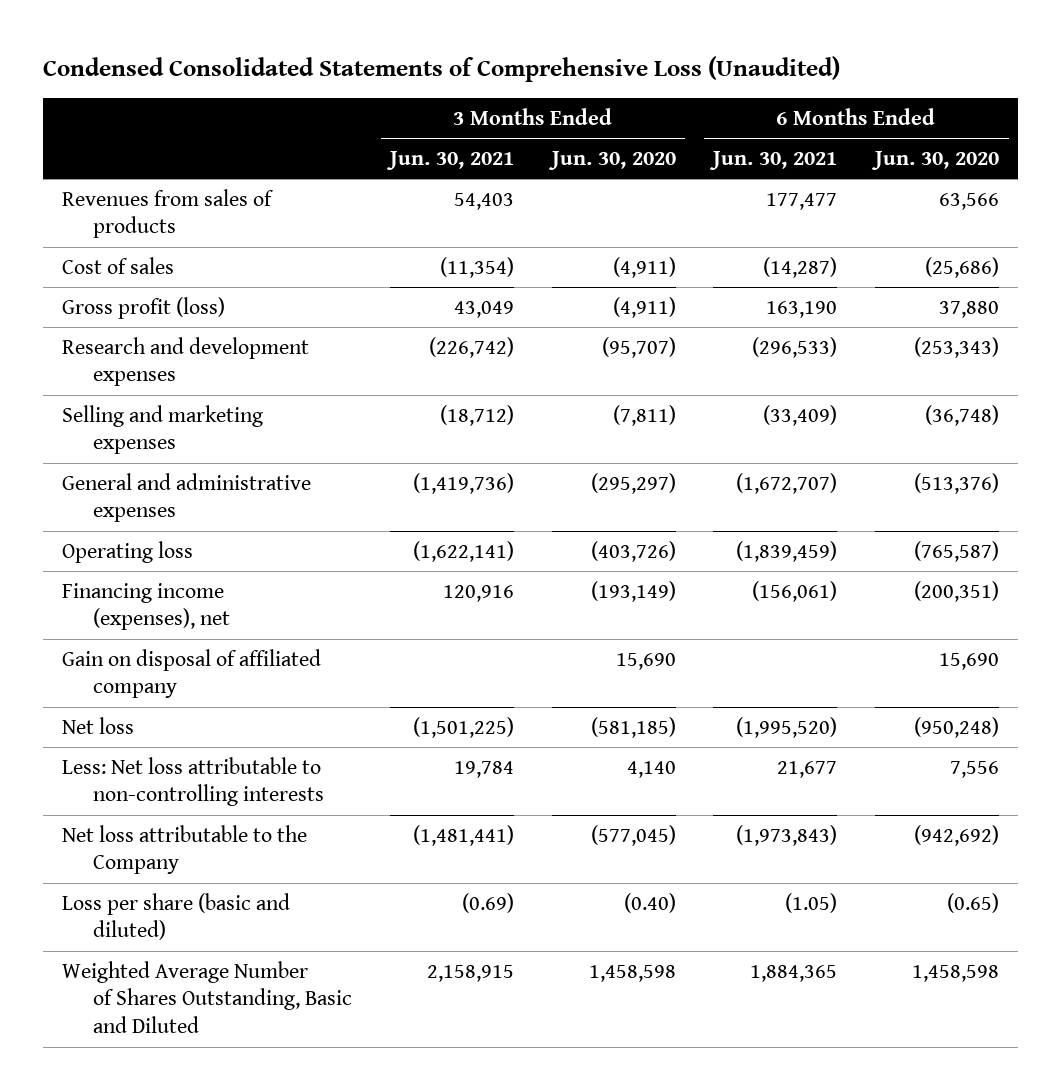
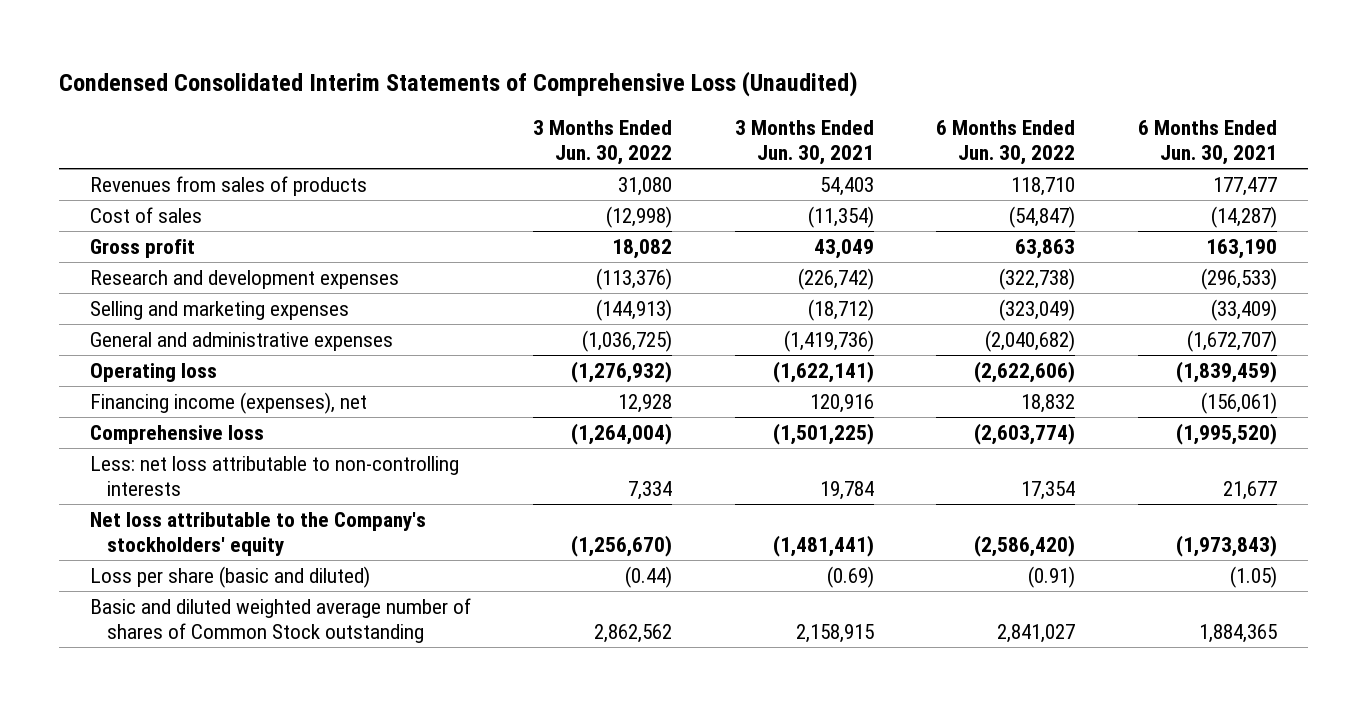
[43,56,841,83] Condensed Consolidated Statements of Comprehensive Loss (Unaudited) -> [58,71,858,98] Condensed Consolidated Interim Statements of Comprehensive Loss (Unaudited)
[547,150,676,170] Jun. 30, 2020 -> none
[871,150,1000,170] Jun. 30, 2020 -> none
none -> [533,120,673,166] 3 Months Ended Jun. 30, 2022
none -> [936,120,1076,166] 6 Months Ended Jun. 30, 2022
[62,296,226,319] Gross profit (loss) -> [89,238,195,258] Gross profit
[62,648,322,699] Gain on disposal of affiliated company -> none
[62,716,135,734] Net loss -> [89,424,264,444] Comprehensive loss
[62,756,325,807] Less: Net loss attributable to non-controlling interests -> [89,455,459,497] Less: net loss attributable to non-controlling interests
[62,824,308,875] Net loss attributable to the Company -> [89,511,426,557] Net loss attributable to the Company's stockholders' equity
[62,960,353,1034] Weighted Average Number of Shares Outstanding, Basic and Diluted -> [89,597,471,644] Basic and diluted weighted average number of shares of Common Stock outstanding

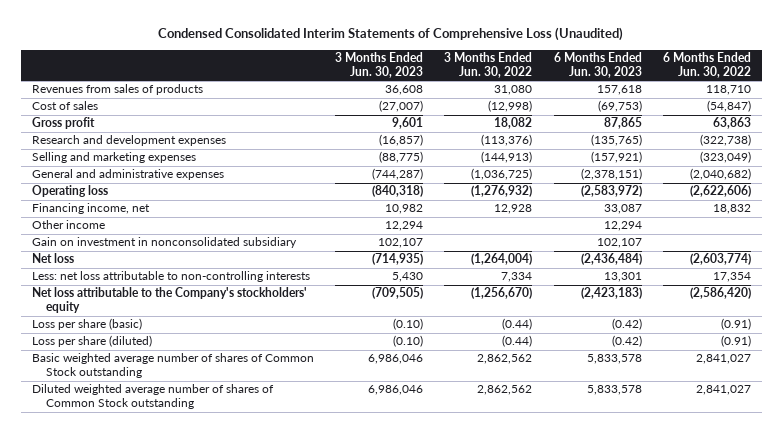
[734,120,874,166] 3 Months Ended Jun. 30, 2021 -> none
[1137,120,1277,166] 6 Months Ended Jun. 30, 2021 -> none
none -> [334,52,423,79] 3 Months Ended Jun. 30, 2023
none -> [553,52,642,79] 6 Months Ended Jun. 30, 2023
[89,391,367,414] Financing income (expenses), net -> [31,203,150,215] Financing income, net
none -> [31,220,105,230] Other income
none -> [31,237,297,249] Gain on investment in nonconsolidated subsidiary
[89,424,264,444] Comprehensive loss -> [31,253,74,264] Net loss
[89,565,370,588] Loss per share (basic and diluted) -> [31,318,142,331] Loss per share (basic)
none -> [31,335,152,348] Loss per share (diluted)
[89,597,471,644] Basic and diluted weighted average number of shares of Common Stock outstanding -> [31,353,314,379] Basic weighted average number of shares of Common Stock outstanding
none -> [31,384,274,410] Diluted weighted average number of shares of Common Stock outstanding

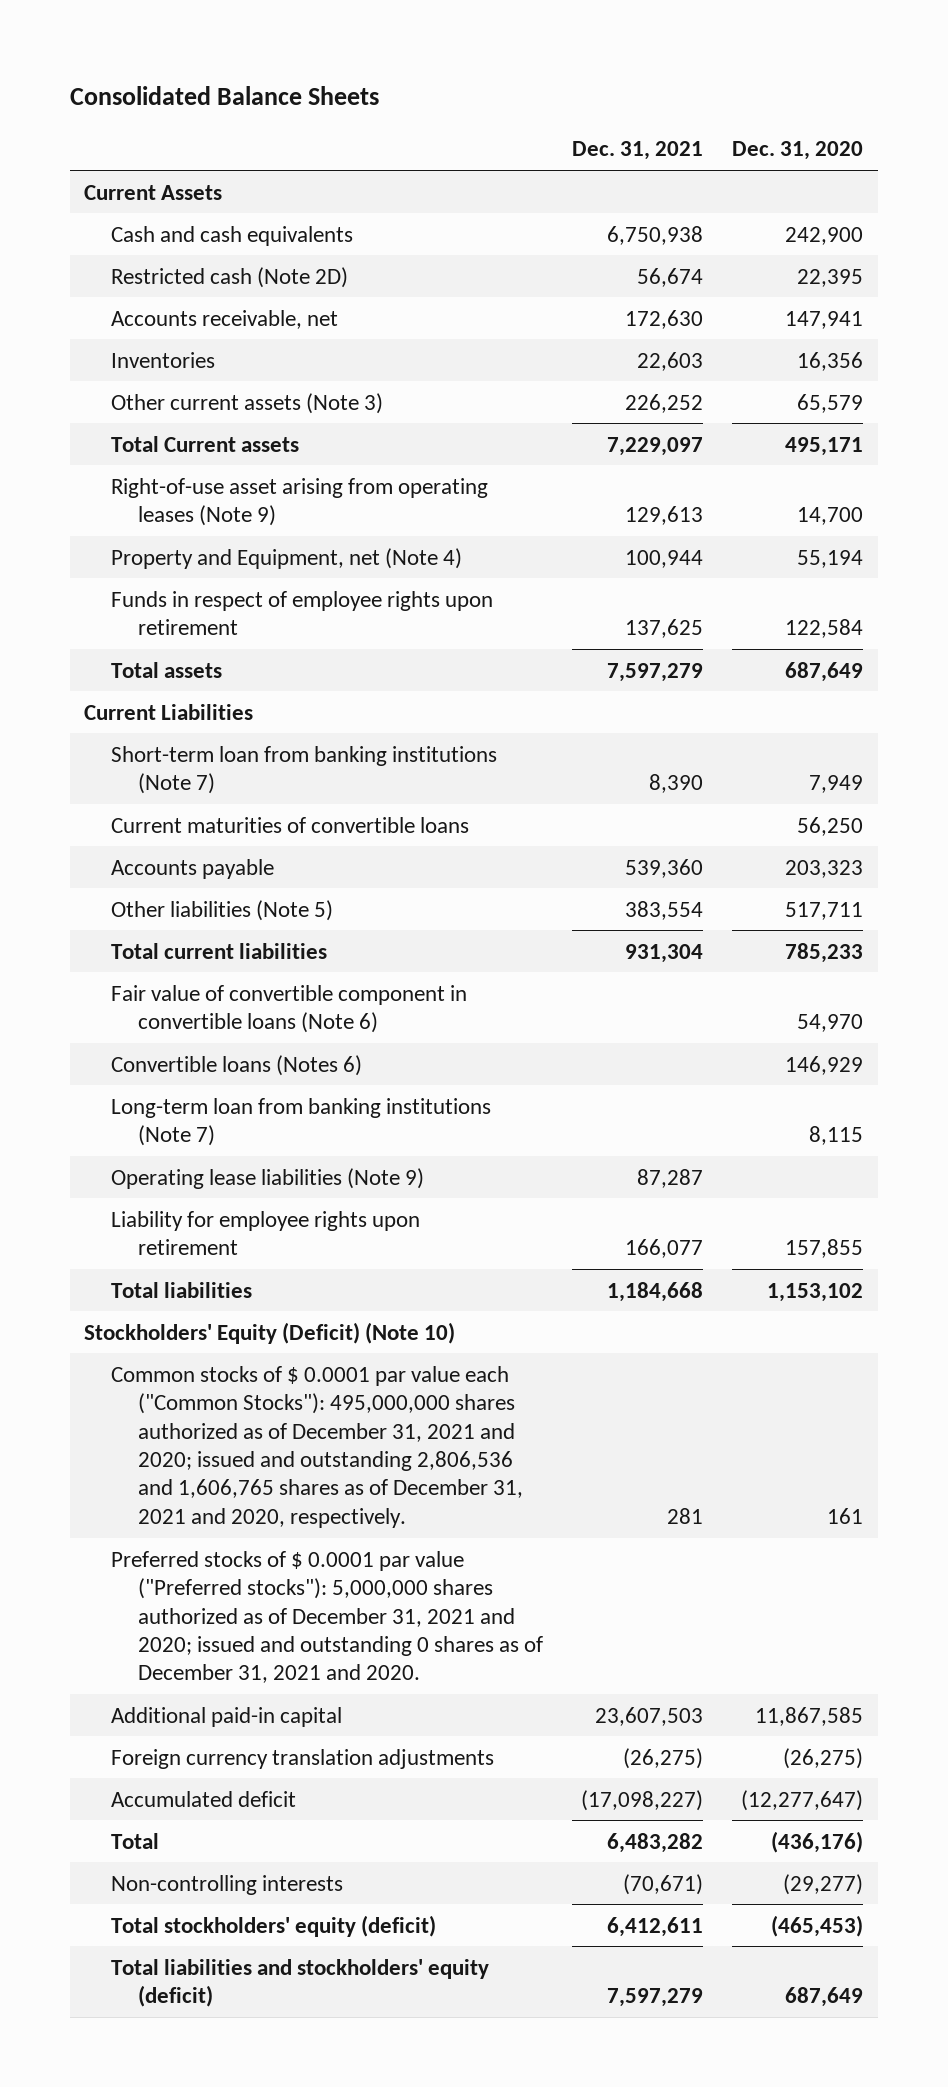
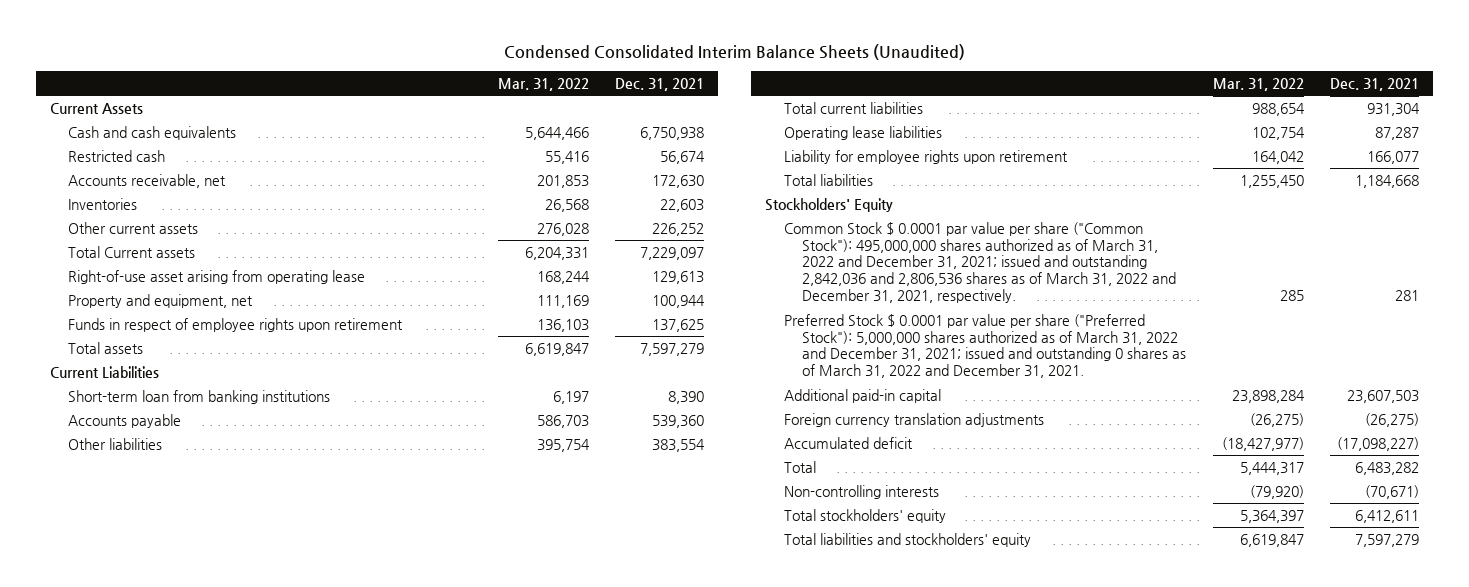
[69,86,379,106] Consolidated Balance Sheets -> [503,44,965,61] Condensed Consolidated Interim Balance Sheets (Unaudited)
[732,141,864,161] Dec. 31, 2020 -> none
none -> [497,77,589,91] Mar. 31, 2022
[111,266,349,288] Restricted cash (Note 2D) -> [68,149,166,162] Restricted cash
[111,392,384,414] Other current assets (Note 3) -> [68,221,199,234] Other current assets
[111,477,489,527] Right-of-use asset arising from operating leases (Note 9) -> [68,269,366,284] Right-of-use asset arising from operating lease
[111,547,463,569] Property and Equipment, net (Note 4) -> [68,293,254,308] Property and equipment, net
[111,816,470,833] Current maturities of convertible loans -> none
[111,745,498,795] Short-term loan from banking institutions (Note 7) -> [68,389,331,404] Short-term loan from banking institutions
[111,899,334,921] Other liabilities (Note 5) -> [68,437,163,450] Other liabilities
[111,984,468,1034] Fair value of convertible component in convertible loans (Note 6) -> none
[111,1054,363,1076] Convertible loans (Notes 6) -> none
[111,1097,492,1147] Long-term loan from banking institutions (Note 7) -> none
[111,1167,425,1189] Operating lease liabilities (Note 9) -> [783,125,942,140] Operating lease liabilities
[84,1321,456,1344] Stockholders' Equity (Deficit) (Note 10) -> [764,197,893,212] Stockholders' Equity
[111,1365,524,1528] Common stocks of $ 0.0001 par value each ("Common Stocks"): 495,000,000 shares authorized as of December 31, 2021 and 2020; issued and outstanding 2,806,536 and 1,606,765 shares as of December 31, 2021 and 2020, respectively. -> [783,221,1177,304] Common Stock $ 0.0001 par value per share ("Common Stock"): 495,000,000 shares authorized as of March 31, 2022 and December 31, 2021; issued and outstanding 2,842,036 and 2,806,536 shares as of March 31, 2022 and December 31, 2021, respectively.
[111,1550,544,1684] Preferred stocks of $ 0.0001 par value ("Preferred stocks"): 5,000,000 shares authorized as of December 31, 2021 and 2020; issued and outstanding 0 shares as of December 31, 2021 and 2020. -> [783,313,1187,379] Preferred Stock $ 0.0001 par value per share ("Preferred Stock"): 5,000,000 shares authorized as of March 31, 2022 and December 31, 2021; issued and outstanding 0 shares as of March 31, 2022 and December 31, 2021.
[111,1914,437,1937] Total stockholders' equity (deficit) -> [783,508,946,523] Total stockholders' equity
[111,1958,490,2008] Total liabilities and stockholders' equity (deficit) -> [783,532,1031,547] Total liabilities and stockholders' equity

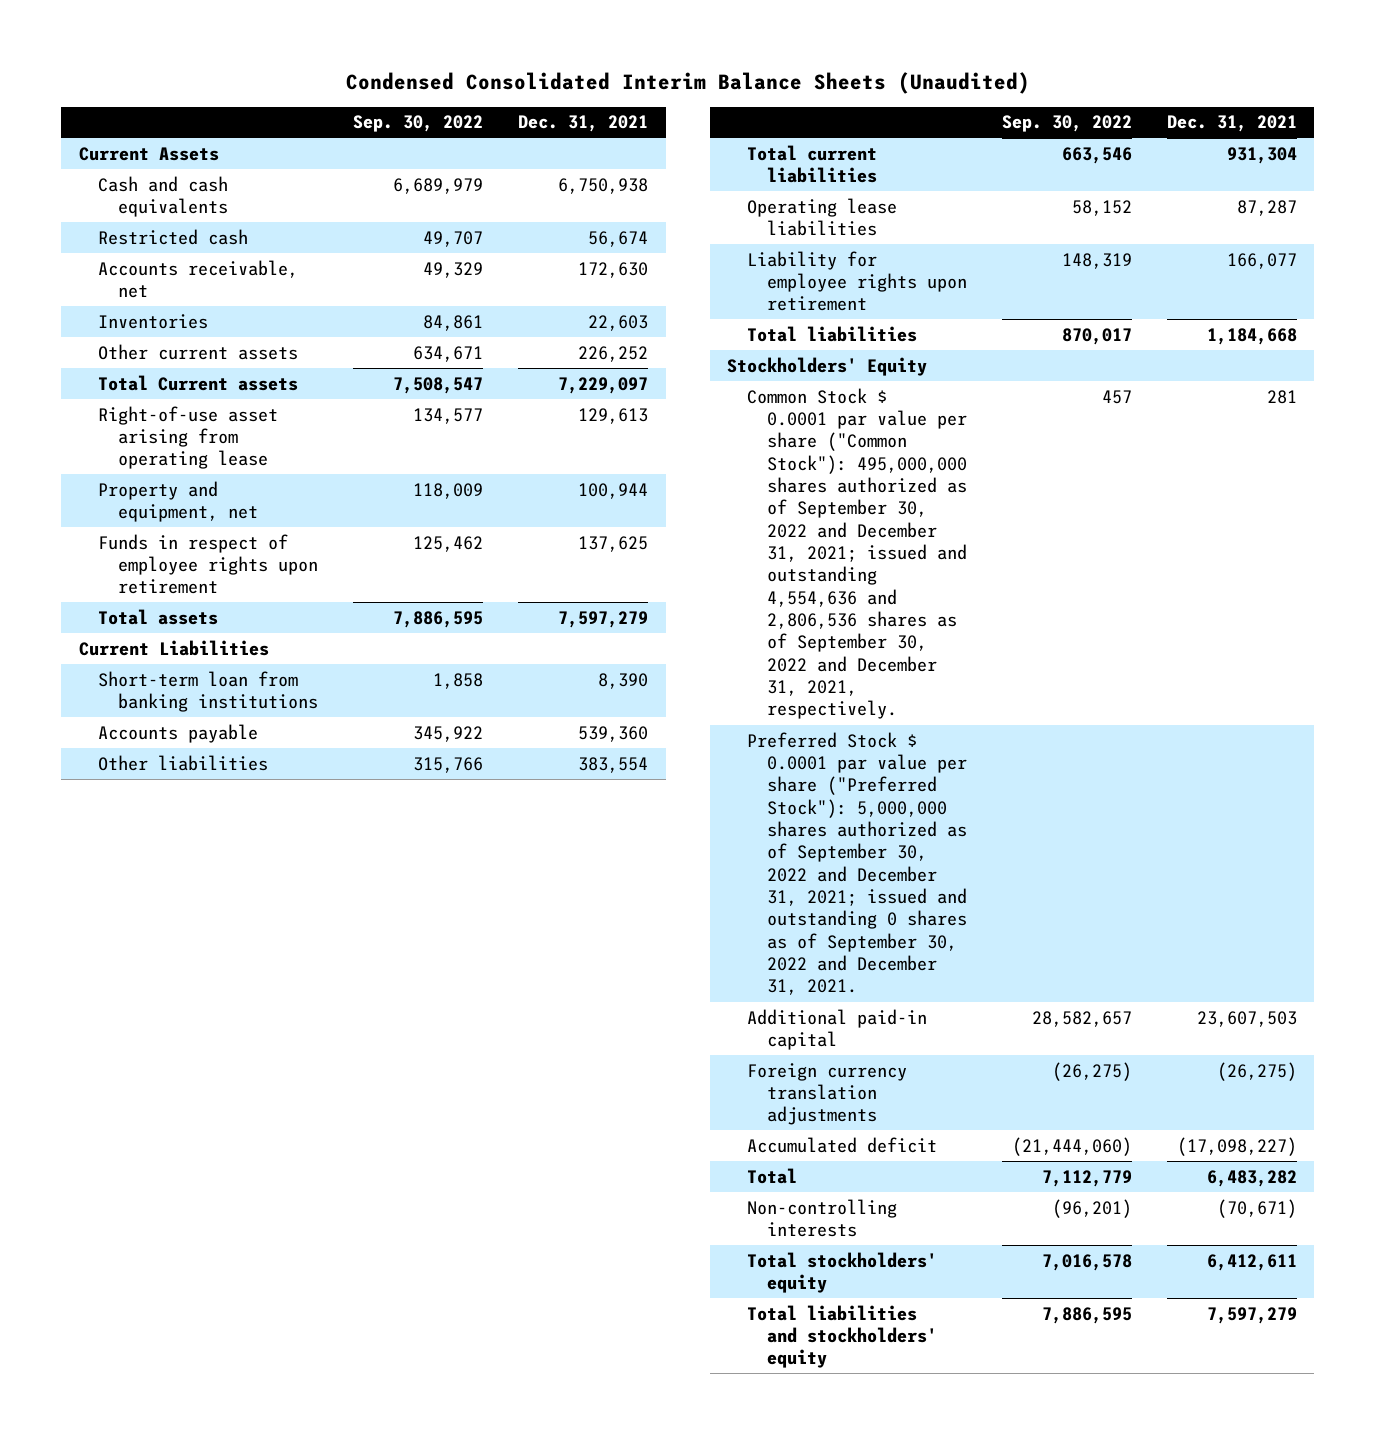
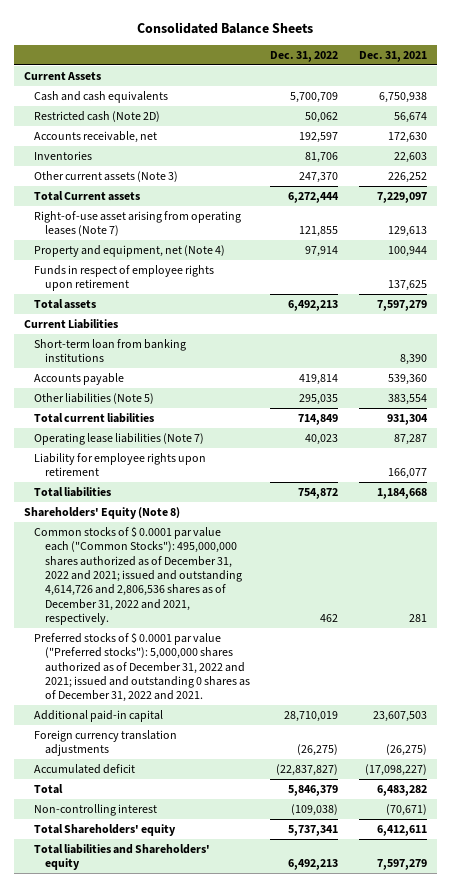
[345,71,1030,94] Condensed Consolidated Interim Balance Sheets (Unaudited) -> [137,21,314,34] Consolidated Balance Sheets
[353,115,484,133] Sep. 30, 2022 -> none
none -> [270,50,339,62] Dec. 31, 2022
[98,228,249,245] Restricted cash -> [34,111,161,123] Restricted cash (Note 2D)
[98,343,299,360] Other current assets -> [34,171,179,183] Other current assets (Note 3)
[98,405,279,470] Right-of-use asset arising from operating lease -> [34,211,242,237] Right-of-use asset arising from operating leases (Note 7)
[98,480,259,522] Property and equipment, net -> [34,245,226,258] Property and equipment, net (Note 4)
[98,754,269,771] Other liabilities -> [34,393,155,405] Other liabilities (Note 5)
[747,197,898,236] Operating lease liabilities -> [34,433,205,446] Operating lease liabilities (Note 7)
[727,356,928,376] Stockholders' Equity -> [23,507,180,520] Shareholders' Equity (Note 8)
[747,387,968,720] Common Stock $ 0.0001 par value per share ("Common Stock"): 495,000,000 shares authorized as of September 30, 2022 and December 31, 2021; issued and outstanding 4,554,636 and 2,806,536 shares as of September 30, 2022 and December 31, 2021, respectively. -> [34,527,242,626] Common stocks of $ 0.0001 par value each ("Common Stocks"): 495,000,000 shares authorized as of December 31, 2022 and 2021; issued and outstanding 4,614,726 and 2,806,536 shares as of December 31, 2022 and 2021, respectively.
[747,731,968,996] Preferred Stock $ 0.0001 par value per share ("Preferred Stock"): 5,000,000 shares authorized as of September 30, 2022 and December 31, 2021; issued and outstanding 0 shares as of September 30, 2022 and December 31, 2021. -> [34,633,250,703] Preferred stocks of $ 0.0001 par value ("Preferred stocks"): 5,000,000 shares authorized as of December 31, 2022 and 2021; issued and outstanding 0 shares as of December 31, 2022 and 2021.
[747,1198,898,1237] Non-controlling interests -> [34,804,158,817] Non-controlling interest
[747,1251,938,1293] Total stockholders' equity -> [34,824,177,837] Total Shareholders' equity
[747,1304,938,1369] Total liabilities and stockholders' equity -> [34,844,211,871] Total liabilities and Shareholders' equity

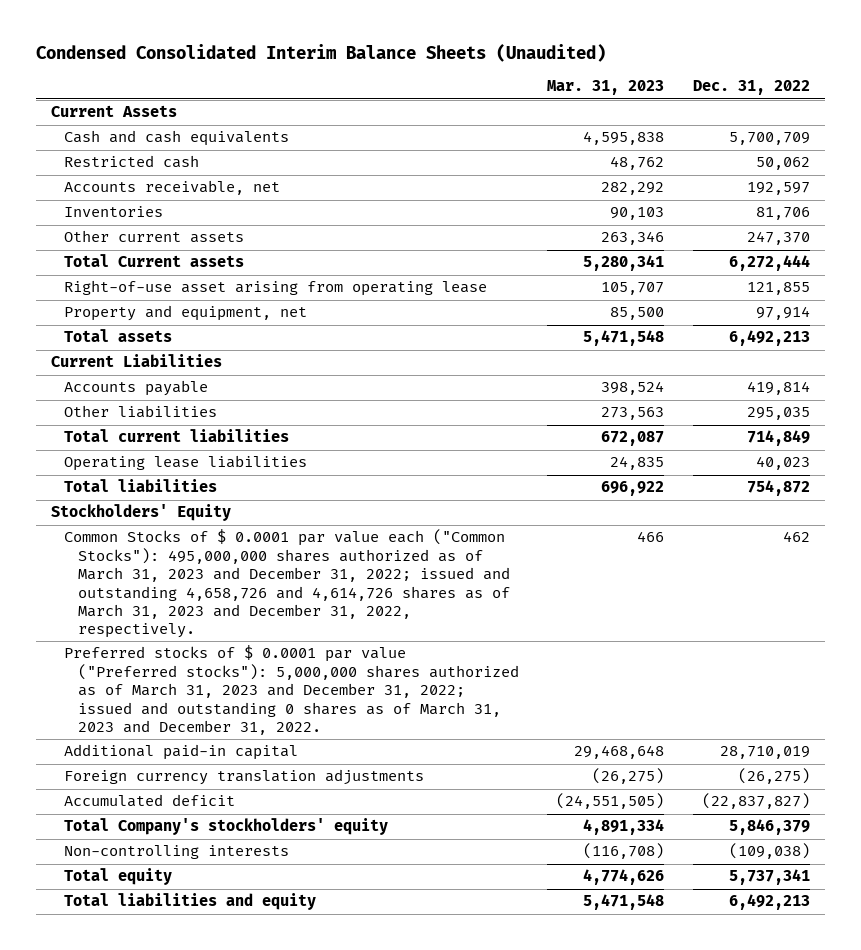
[137,21,314,34] Consolidated Balance Sheets -> [36,44,607,63] Condensed Consolidated Interim Balance Sheets (Unaudited)
[358,50,427,62] Dec. 31, 2021 -> none
none -> [547,80,665,96] Mar. 31, 2023
[34,111,161,123] Restricted cash (Note 2D) -> [64,155,200,169] Restricted cash
[34,171,179,183] Other current assets (Note 3) -> [64,230,245,244] Other current assets
[34,265,215,292] Funds in respect of employee rights upon retirement -> none
[34,211,242,237] Right-of-use asset arising from operating leases (Note 7) -> [64,280,488,297] Right-of-use asset arising from operating lease
[34,245,226,258] Property and equipment, net (Note 4) -> [64,305,308,322] Property and equipment, net
[34,339,187,363] Short-term loan from banking institutions -> none
[34,393,155,405] Other liabilities (Note 5) -> [64,405,218,419] Other liabilities
[34,453,207,477] Liability for employee rights upon retirement -> none
[34,433,205,446] Operating lease liabilities (Note 7) -> [64,455,308,472] Operating lease liabilities
[23,507,180,520] Shareholders' Equity (Note 8) -> [50,504,231,522] Stockholders' Equity
[34,527,242,626] Common stocks of $ 0.0001 par value each ("Common Stocks"): 495,000,000 shares authorized as of December 31, 2022 and 2021; issued and outstanding 4,614,726 and 2,806,536 shares as of December 31, 2022 and 2021, respectively. -> [64,529,510,639] Common Stocks of $ 0.0001 par value each ("Common Stocks"): 495,000,000 shares authorized as of March 31, 2023 and December 31, 2022; issued and outstanding 4,658,726 and 4,614,726 shares as of March 31, 2023 and December 31, 2022, respectively.
[34,633,250,703] Preferred stocks of $ 0.0001 par value ("Preferred stocks"): 5,000,000 shares authorized as of December 31, 2022 and 2021; issued and outstanding 0 shares as of December 31, 2022 and 2021. -> [64,645,519,735] Preferred stocks of $ 0.0001 par value ("Preferred stocks"): 5,000,000 shares authorized as of March 31, 2023 and December 31, 2022; issued and outstanding 0 shares as of March 31, 2023 and December 31, 2022.
[34,784,64,795] Total -> [64,818,389,836] Total Company's stockholders' equity
[34,804,158,817] Non-controlling interest -> [64,845,290,860] Non-controlling interests
[34,824,177,837] Total Shareholders' equity -> [64,868,173,886] Total equity
[34,844,211,871] Total liabilities and Shareholders' equity -> [64,893,317,911] Total liabilities and equity

